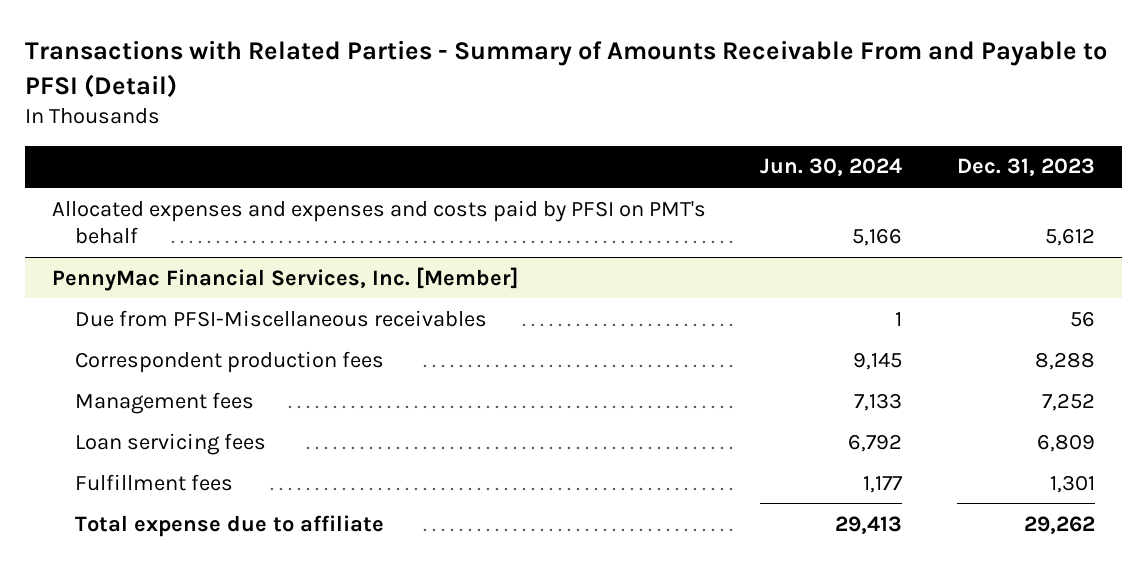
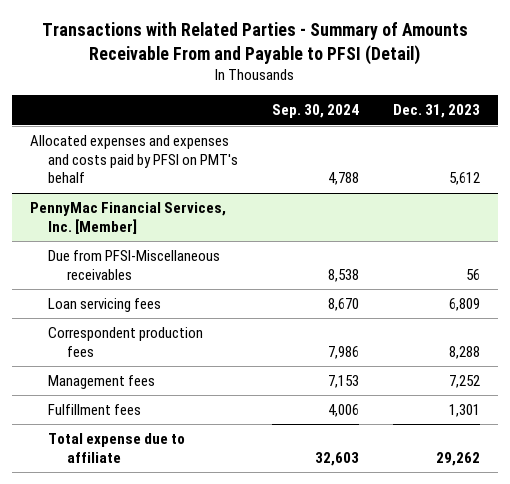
[760,158,903,177] Jun. 30, 2024 -> none
none -> [272,104,360,119] Sep. 30, 2024
[74,432,266,455] Loan servicing fees -> [48,298,162,313] Loan servicing fees

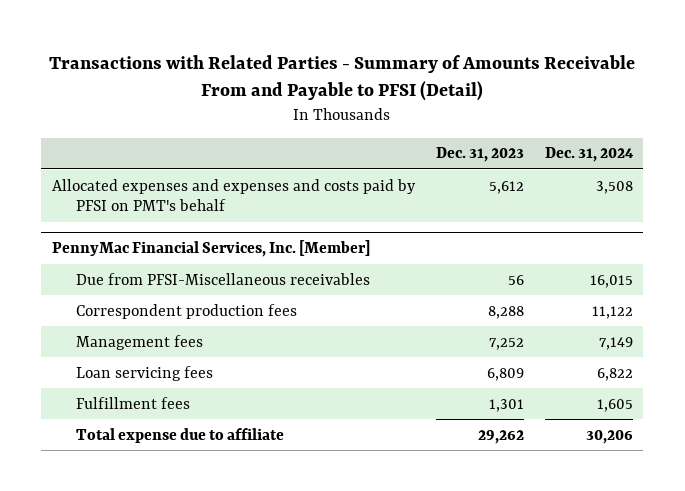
[272,104,360,119] Sep. 30, 2024 -> none
none -> [544,147,634,163] Dec. 31, 2024
[48,298,162,313] Loan servicing fees -> [76,365,214,381] Loan servicing fees

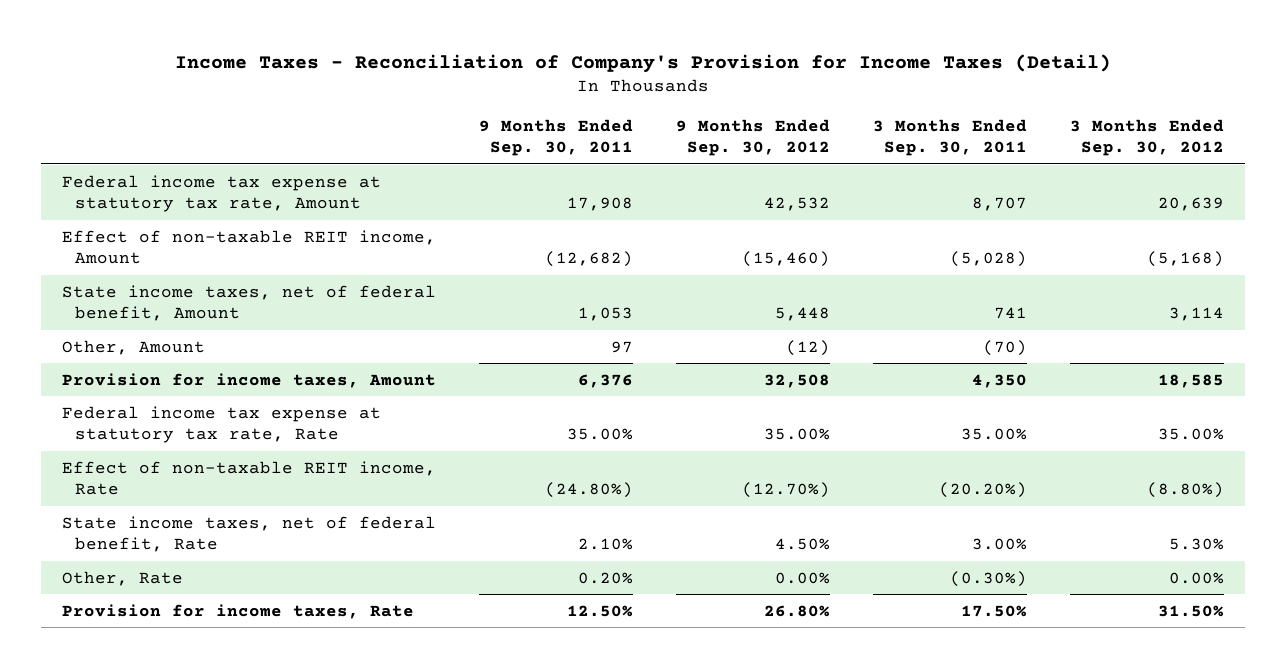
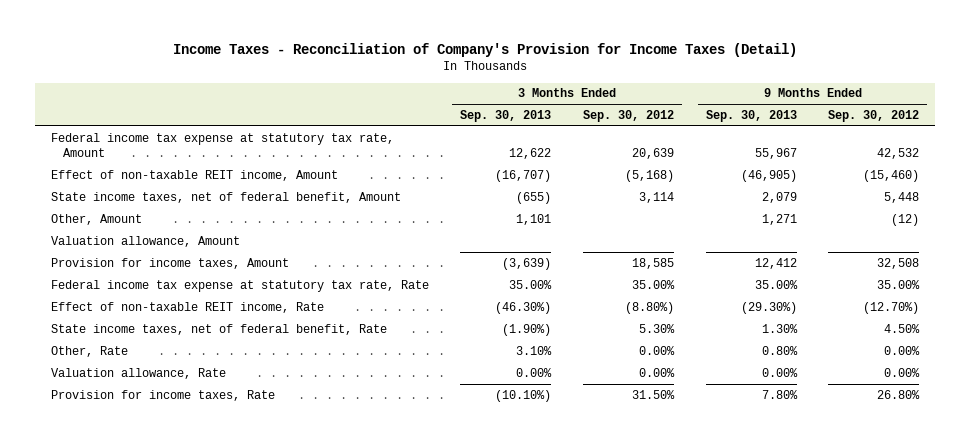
[478,118,633,157] 9 Months Ended Sep. 30, 2011 -> none
[872,118,1027,157] 3 Months Ended Sep. 30, 2011 -> none
none -> [460,110,552,123] Sep. 30, 2013
none -> [705,110,797,123] Sep. 30, 2013
none -> [50,235,240,247] Valuation allowance, Amount
none -> [50,367,226,379] Valuation allowance, Rate

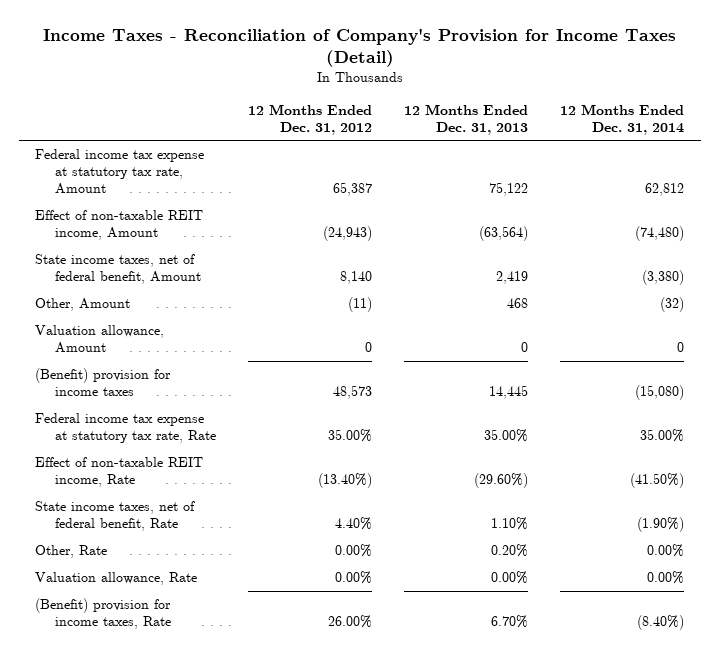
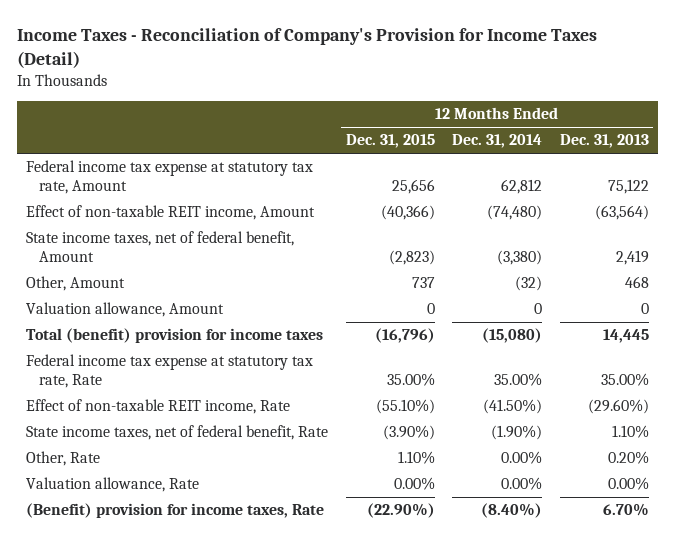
[247,103,372,135] 12 Months Ended Dec. 31, 2012 -> none
none -> [345,134,435,149] Dec. 31, 2015
[35,368,172,397] (Benefit) provision for income taxes -> [26,328,324,344] Total (benefit) provision for income taxes

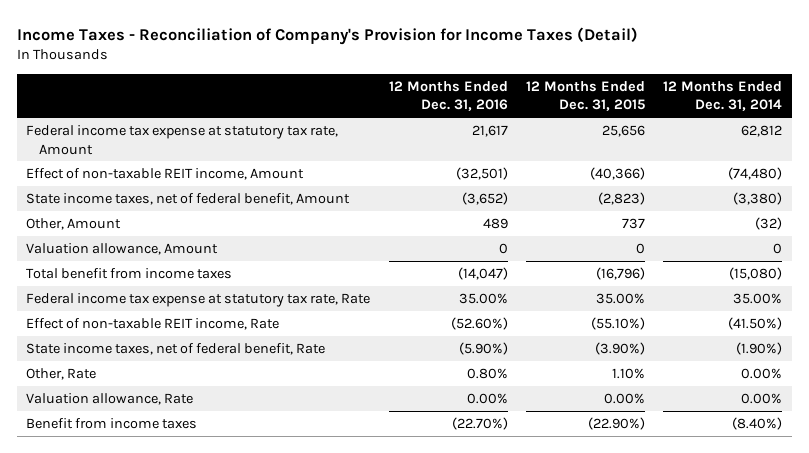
[559,134,649,149] Dec. 31, 2013 -> none
none -> [388,80,508,112] 12 Months Ended Dec. 31, 2016
[26,328,324,344] Total (benefit) provision for income taxes -> [26,267,233,279] Total benefit from income taxes
[26,503,325,519] (Benefit) provision for income taxes, Rate -> [26,417,198,429] Benefit from income taxes

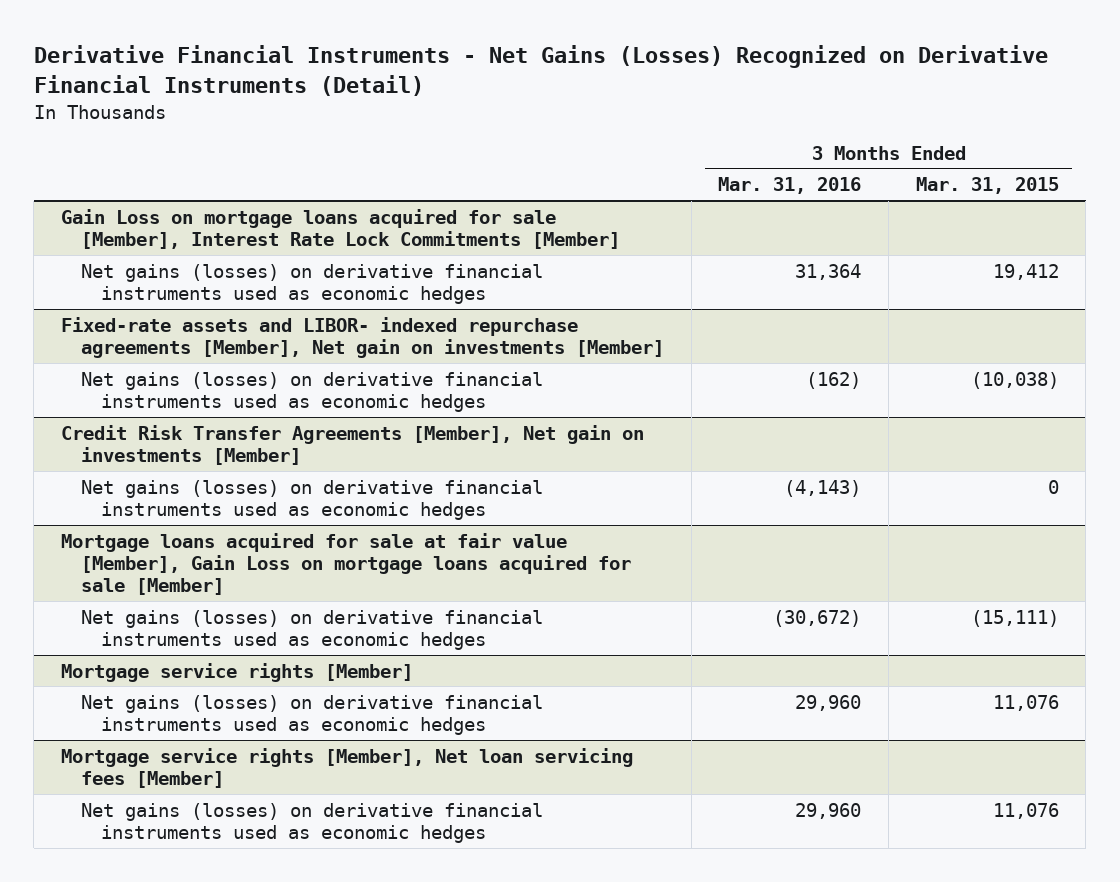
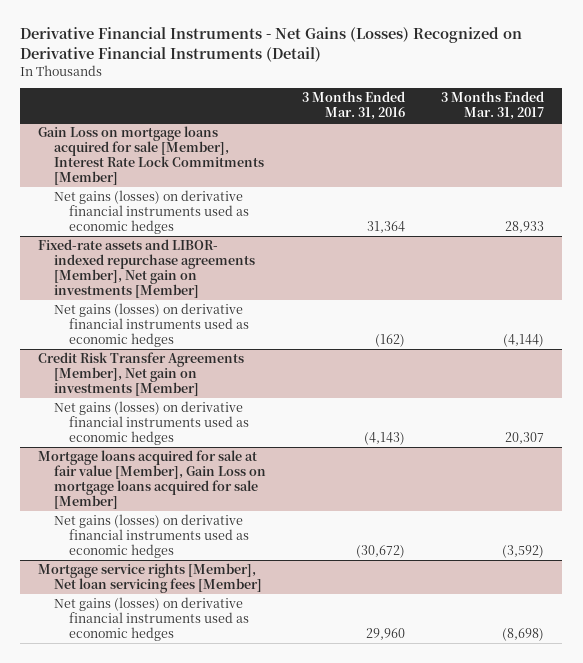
[915,177,1059,195] Mar. 31, 2015 -> none
none -> [441,90,545,121] 3 Months Ended Mar. 31, 2017
[60,662,413,682] Mortgage service rights [Member] -> none
[81,694,544,735] Net gains (losses) on derivative financial instruments used as economic hedges -> none

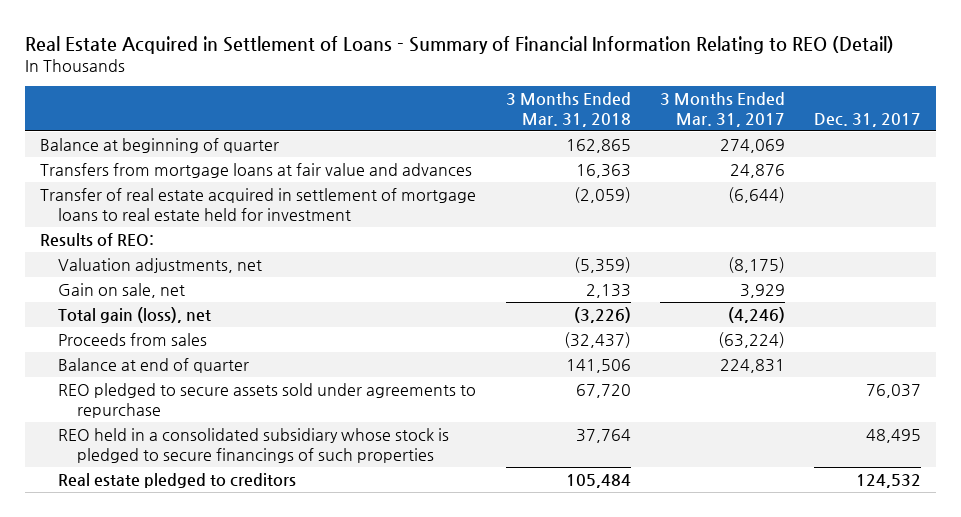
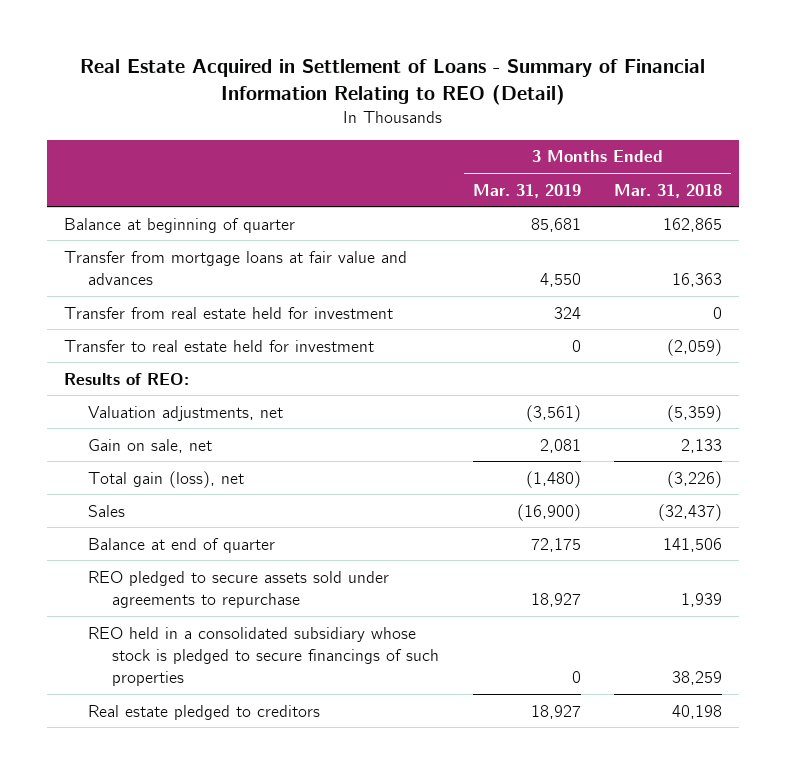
[660,91,786,127] 3 Months Ended Mar. 31, 2017 -> none
[814,112,922,127] Dec. 31, 2017 -> none
none -> [472,183,581,198] Mar. 31, 2019
[40,162,473,178] Transfers from mortgage loans at fair value and advances -> [63,250,407,285] Transfer from mortgage loans at fair value and advances
none -> [63,306,393,319] Transfer from real estate held for investment
[40,187,477,221] Transfer of real estate acquired in settlement of mortgage loans to real estate held for investment -> [63,339,374,352] Transfer to real estate held for investment
[58,332,208,346] Proceeds from sales -> [87,504,125,517] Sales
[575,383,631,398] 67,720 -> [681,592,723,607] 1,939
[575,428,631,443] 37,764 -> [672,670,723,685] 38,259
[565,473,631,488] 105,484 -> [672,704,723,719] 40,198

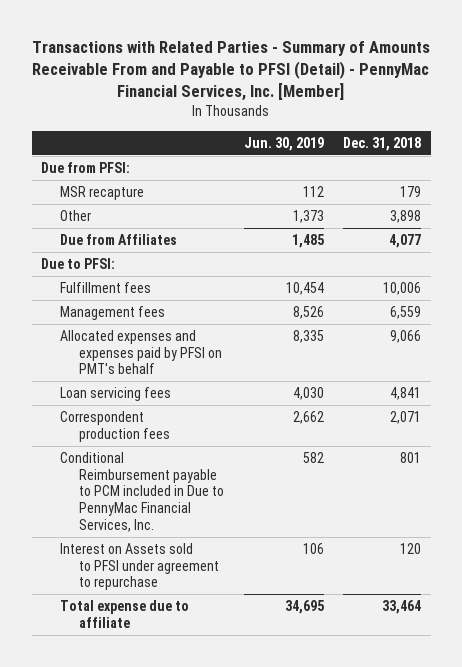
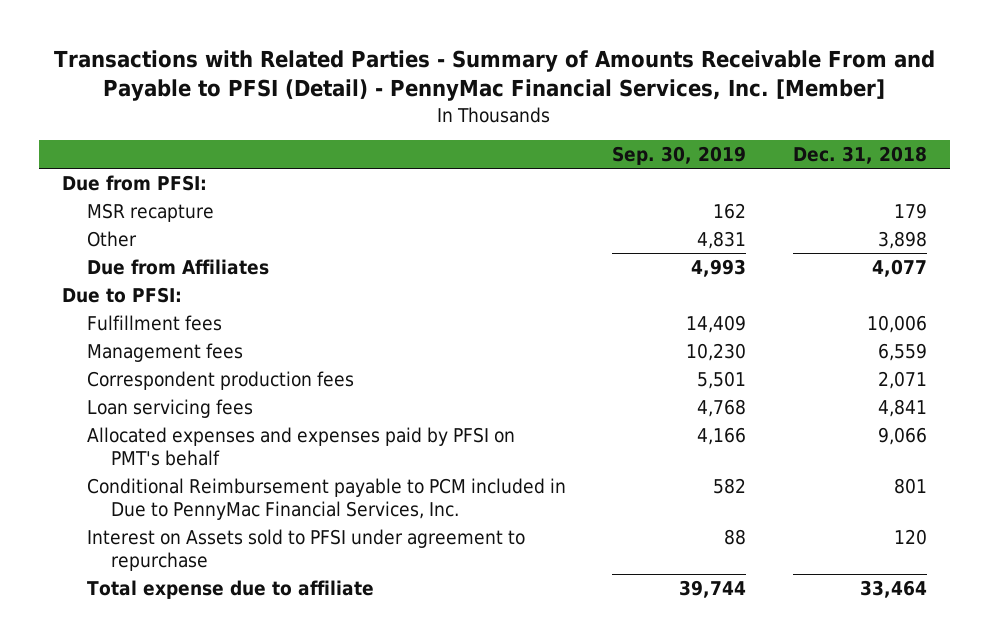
[243,136,324,151] Jun. 30, 2019 -> none
none -> [612,146,747,166] Sep. 30, 2019
[60,387,172,402] Loan servicing fees -> [86,398,253,418] Loan servicing fees
[60,330,223,375] Allocated expenses and expenses paid by PFSI on PMT's behalf -> [86,426,515,466] Allocated expenses and expenses paid by PFSI on PMT's behalf

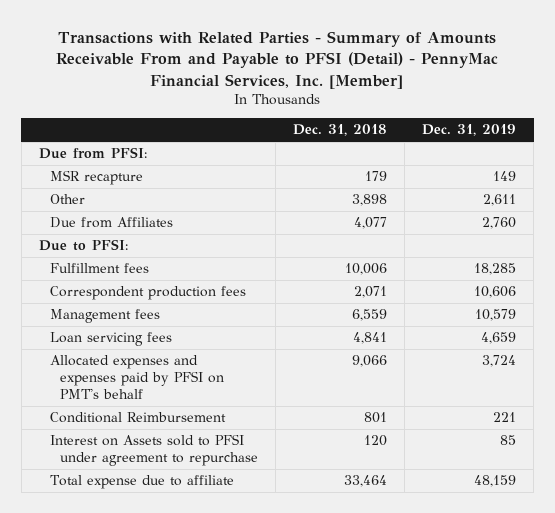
[612,146,747,166] Sep. 30, 2019 -> none
none -> [422,124,517,137] Dec. 31, 2019
[86,342,243,362] Management fees -> [49,309,160,324] Management fees
[86,477,566,520] Conditional Reimbursement payable to PCM included in Due to PennyMac Financial Services, Inc. -> none
none -> [49,412,226,424] Conditional Reimbursement

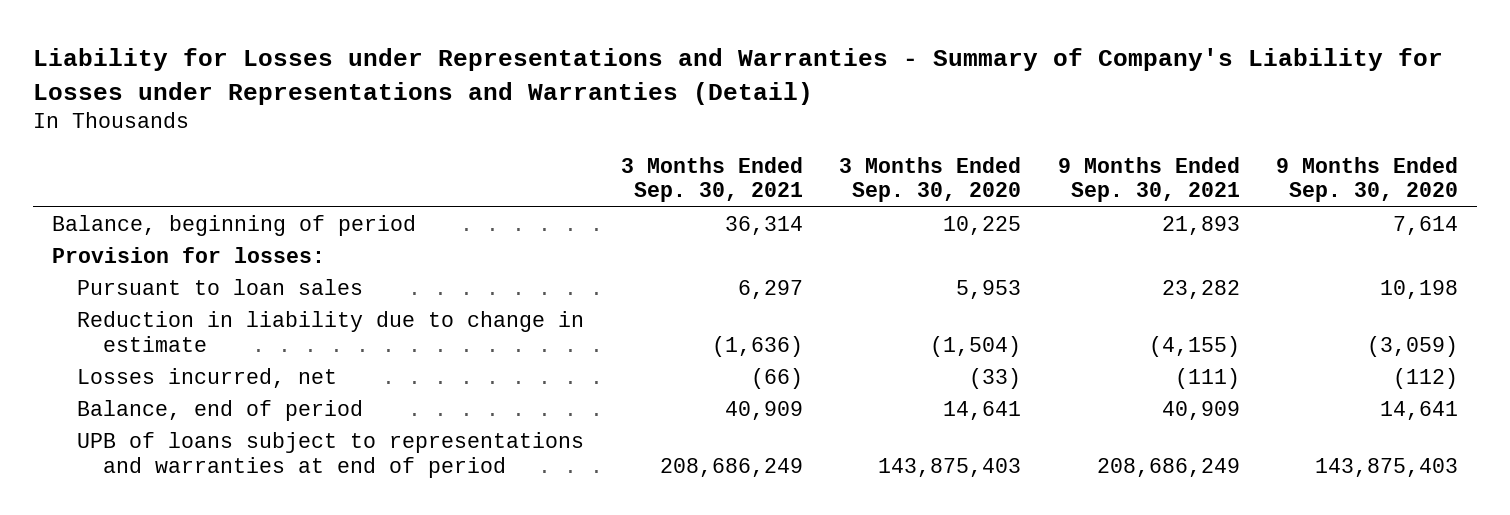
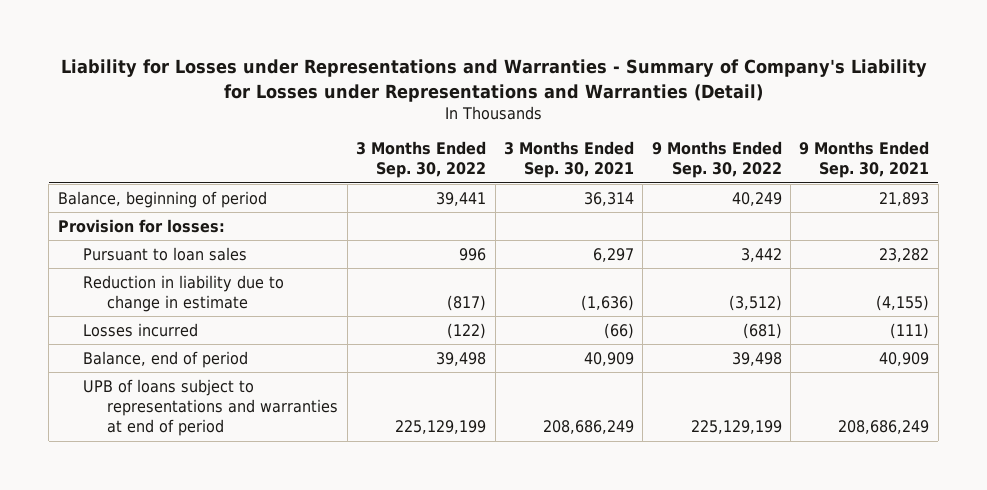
[839,156,1022,203] 3 Months Ended Sep. 30, 2020 -> none
[1276,156,1459,203] 9 Months Ended Sep. 30, 2020 -> none
none -> [356,141,487,179] 3 Months Ended Sep. 30, 2022
none -> [651,141,782,179] 9 Months Ended Sep. 30, 2022
[77,368,338,389] Losses incurred, net -> [82,322,198,337] Losses incurred

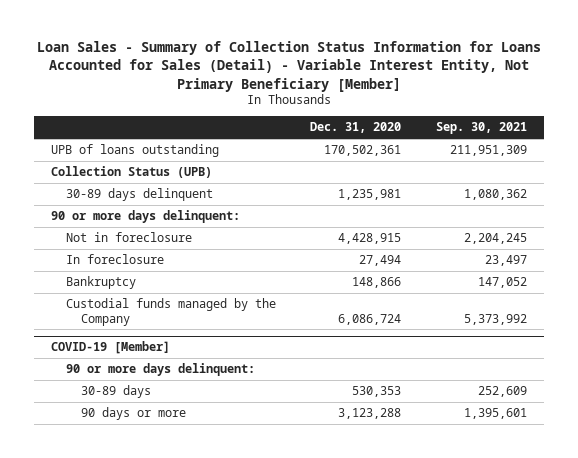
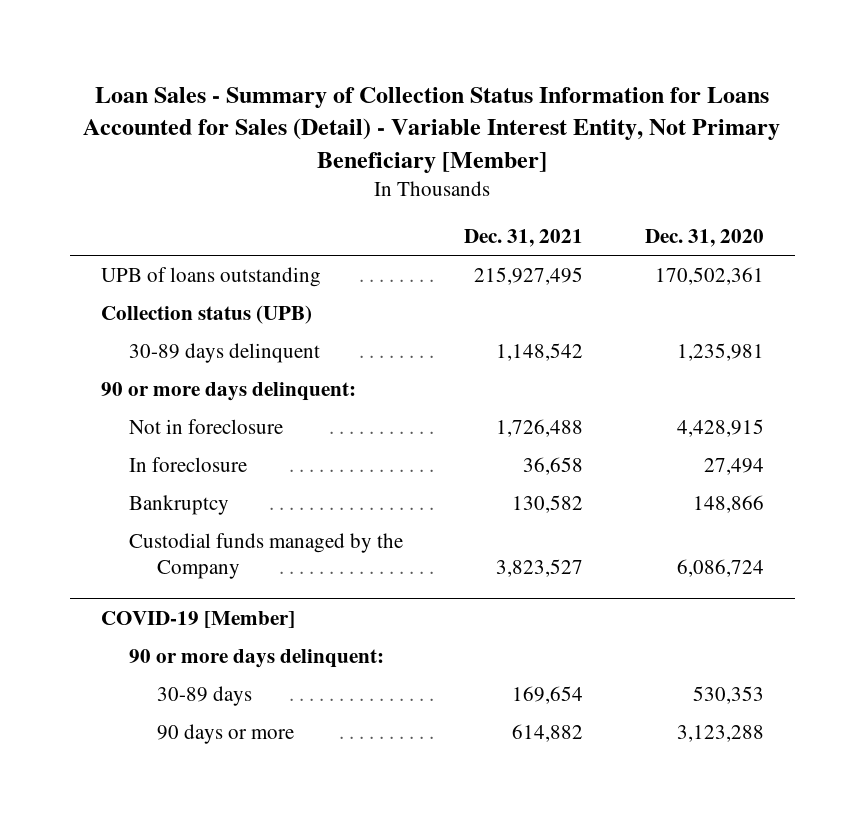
[435,122,527,135] Sep. 30, 2021 -> none
none -> [464,229,584,248] Dec. 31, 2021
[50,166,212,179] Collection Status (UPB) -> [100,304,312,324] Collection status (UPB)

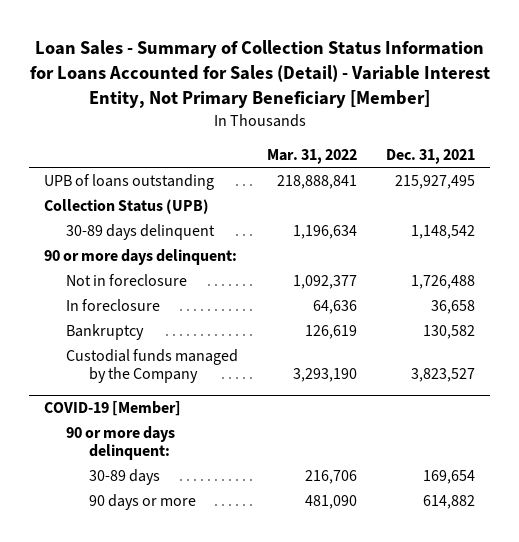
[644,229,764,248] Dec. 31, 2020 -> none
none -> [267,149,358,165] Mar. 31, 2022
[100,304,312,324] Collection status (UPB) -> [43,198,209,214] Collection Status (UPB)

